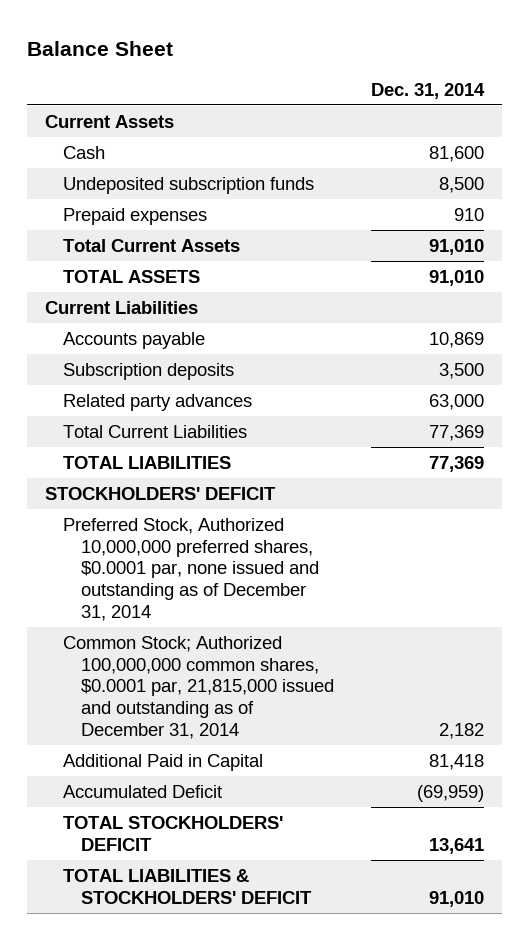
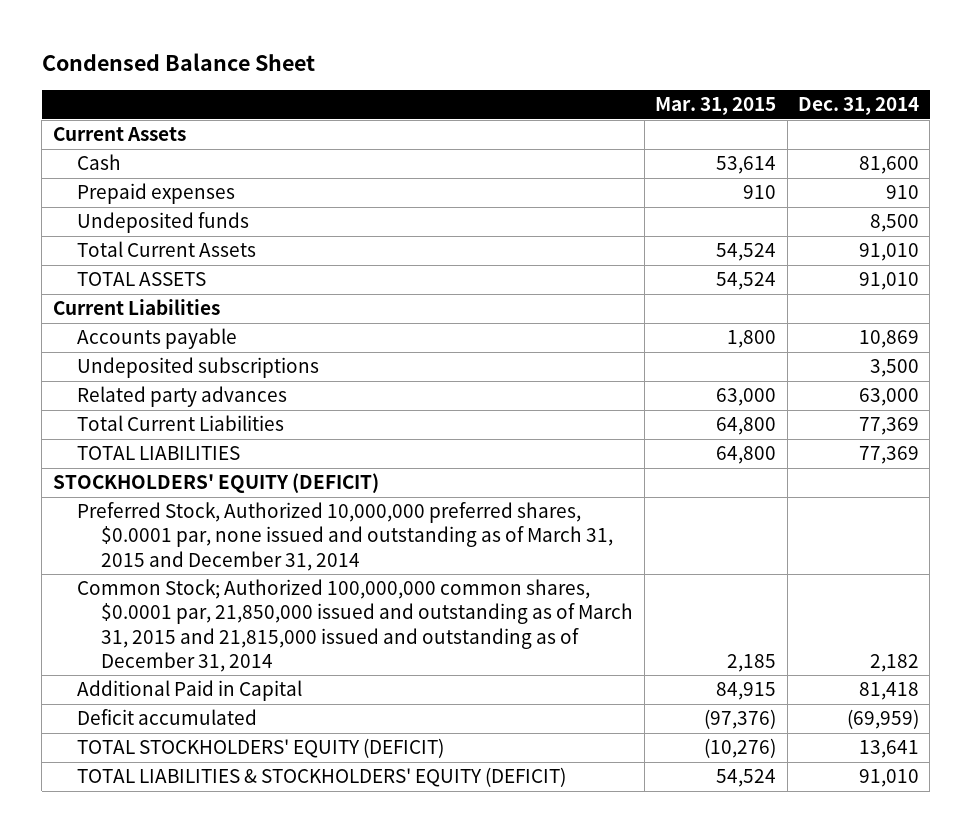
[27,40,174,56] Balance Sheet -> [41,53,315,72] Condensed Balance Sheet
none -> [655,97,777,116] Mar. 31, 2015
[63,176,315,194] Undeposited subscription funds -> none
none -> [77,212,250,234] Undeposited funds
[63,362,235,380] Subscription deposits -> [77,357,320,379] Undeposited subscriptions
[45,486,277,500] STOCKHOLDERS' DEFICIT -> [52,473,379,494] STOCKHOLDERS' EQUITY (DEFICIT)
[63,517,320,621] Preferred Stock, Authorized 10,000,000 preferred shares, $0.0001 par, none issued and outstanding as of December 31, 2014 -> [77,502,614,571] Preferred Stock, Authorized 10,000,000 preferred shares, $0.0001 par, none issued and outstanding as of March 31, 2015 and December 31, 2014
[63,635,335,739] Common Stock; Authorized 100,000,000 common shares, $0.0001 par, 21,815,000 issued and outstanding as of December 31, 2014 -> [77,579,634,672] Common Stock; Authorized 100,000,000 common shares, $0.0001 par, 21,850,000 issued and outstanding as of March 31, 2015 and 21,815,000 issued and outstanding as of December 31, 2014
[63,784,223,798] Accumulated Deficit -> [77,709,258,726] Deficit accumulated
[63,815,284,851] TOTAL STOCKHOLDERS' DEFICIT -> [77,738,445,759] TOTAL STOCKHOLDERS' EQUITY (DEFICIT)
[63,868,313,904] TOTAL LIABILITIES & STOCKHOLDERS' DEFICIT -> [77,767,567,788] TOTAL LIABILITIES & STOCKHOLDERS' EQUITY (DEFICIT)

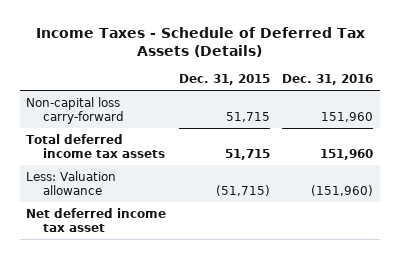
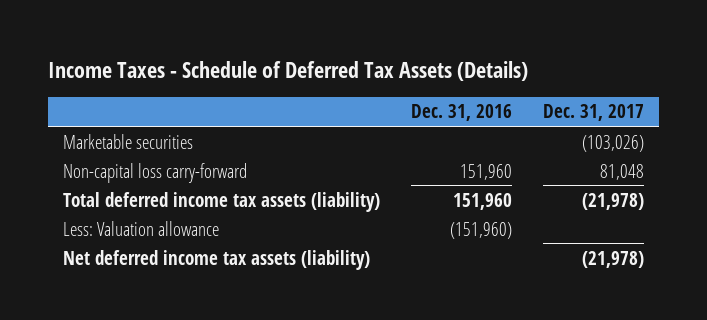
[178,74,270,86] Dec. 31, 2015 -> none
none -> [542,104,644,122] Dec. 31, 2017
none -> [63,133,194,149] Marketable securities
[26,133,165,158] Total deferred income tax assets -> [63,191,381,212] Total deferred income tax assets (liability)
[26,207,167,232] Net deferred income tax asset -> [63,249,371,270] Net deferred income tax assets (liability)

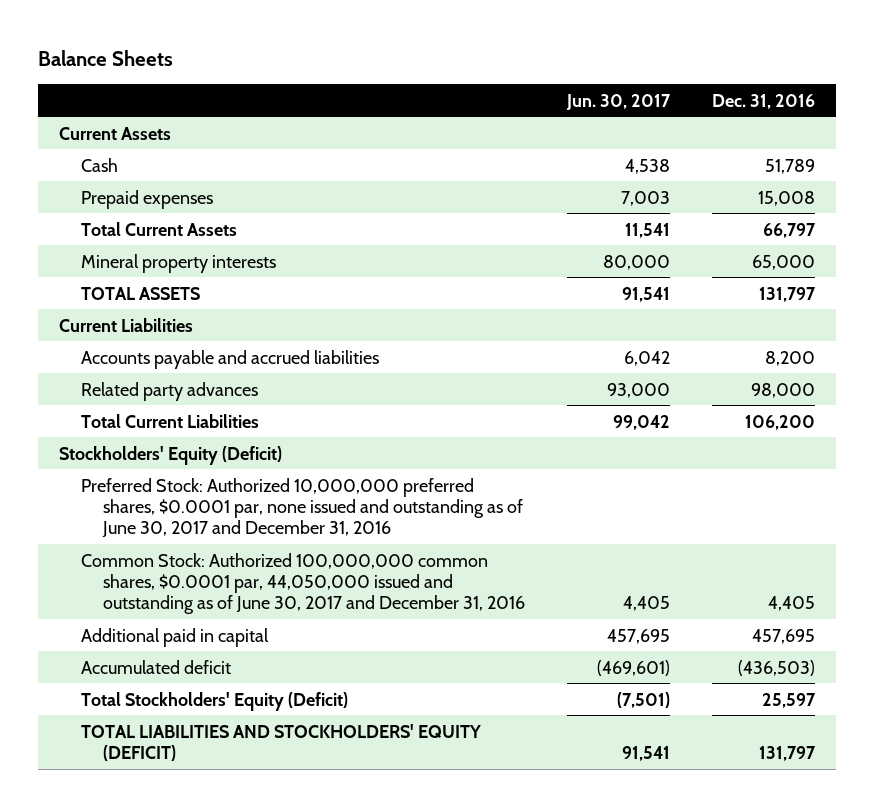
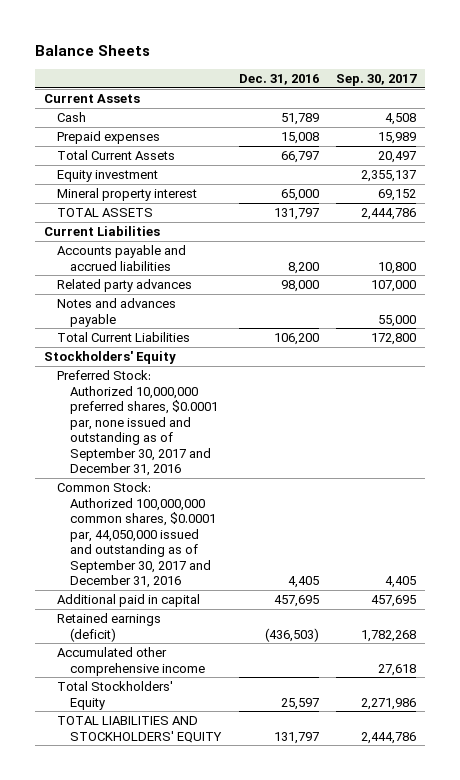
[566,93,672,110] Jun. 30, 2017 -> none
none -> [336,73,418,86] Sep. 30, 2017
none -> [57,170,159,183] Equity investment
[81,253,277,273] Mineral property interests -> [57,188,198,202] Mineral property interest
none -> [57,298,177,327] Notes and advances payable
[59,445,283,465] Stockholders' Equity (Deficit) -> [44,351,177,365] Stockholders' Equity
[81,477,524,539] Preferred Stock: Authorized 10,000,000 preferred shares, $0.0001 par, none issued and outstanding as of June 30, 2017 and December 31, 2016 -> [57,370,219,477] Preferred Stock: Authorized 10,000,000 preferred shares, $0.0001 par, none issued and outstanding as of September 30, 2017 and December 31, 2016
[81,552,526,615] Common Stock: Authorized 100,000,000 common shares, $0.0001 par, 44,050,000 issued and outstanding as of June 30, 2017 and December 31, 2016 -> [57,482,217,589] Common Stock: Authorized 100,000,000 common shares, $0.0001 par, 44,050,000 issued and outstanding as of September 30, 2017 and December 31, 2016
[81,659,232,674] Accumulated deficit -> [57,613,162,642] Retained earnings (deficit)
none -> [57,647,206,676] Accumulated other comprehensive income
[81,691,349,711] Total Stockholders' Equity (Deficit) -> [57,681,174,710] Total Stockholders' Equity
[81,723,482,761] TOTAL LIABILITIES AND STOCKHOLDERS' EQUITY (DEFICIT) -> [57,716,223,743] TOTAL LIABILITIES AND STOCKHOLDERS' EQUITY

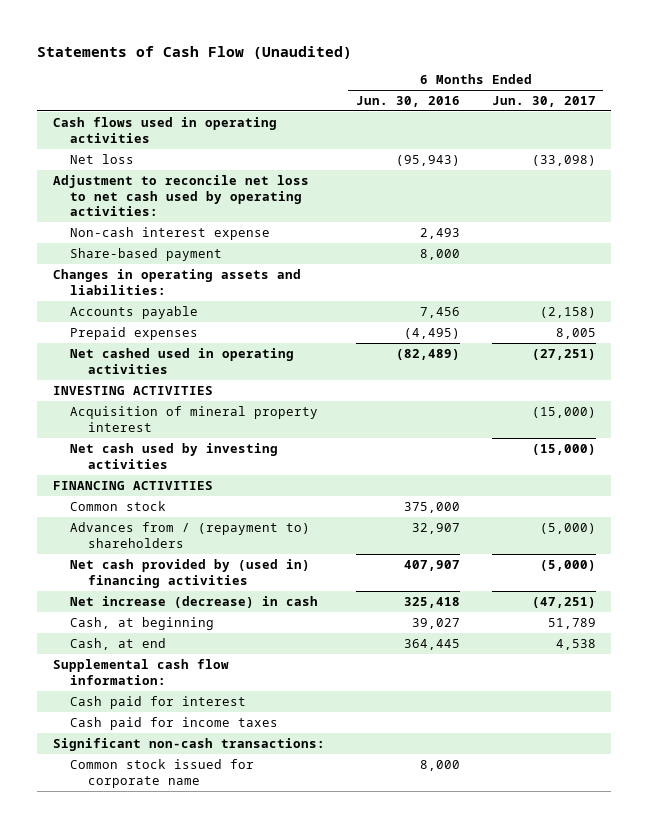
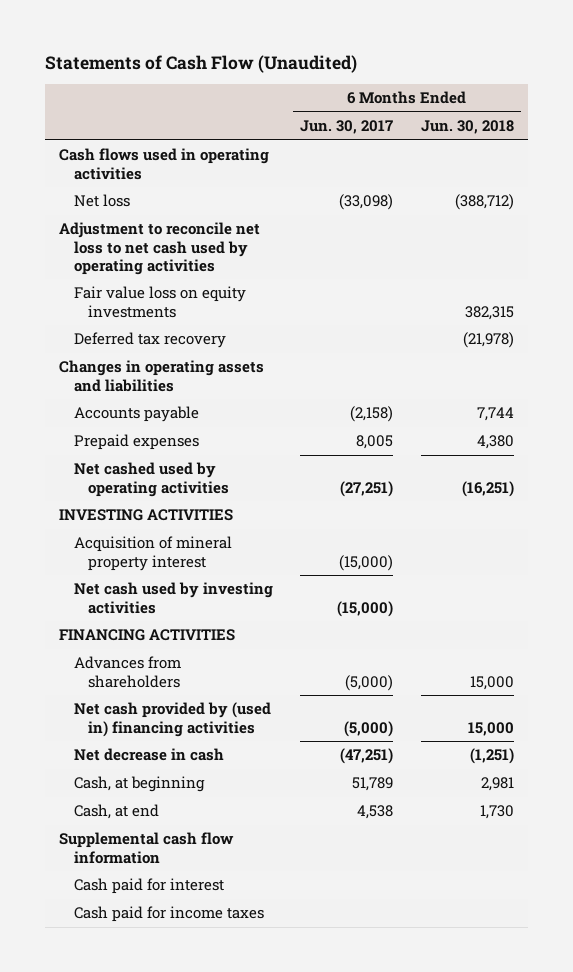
[356,96,461,108] Jun. 30, 2016 -> none
none -> [420,120,514,135] Jun. 30, 2018
[70,227,271,241] Non-cash interest expense -> none
[70,248,223,262] Share-based payment -> none
[52,175,309,217] Adjustment to reconcile net loss to net cash used by operating activities: -> [59,222,261,275] Adjustment to reconcile net loss to net cash used by operating activities
none -> [73,286,246,318] Fair value loss on equity investments
none -> [73,332,226,349] Deferred tax recovery
[52,269,301,295] Changes in operating assets and liabilities: -> [59,360,265,392] Changes in operating assets and liabilities
[70,348,295,374] Net cashed used in operating activities -> [73,462,230,497] Net cashed used by operating activities
[70,501,167,512] Common stock -> none
[70,522,311,548] Advances from / (repayment to) shareholders -> [73,656,181,688] Advances from shareholders
[70,596,319,609] Net increase (decrease) in cash -> [73,748,224,762] Net decrease in cash
[52,659,229,685] Supplemental cash flow information: -> [59,832,235,864] Supplemental cash flow information
[52,738,325,752] Significant non-cash transactions: -> none
[70,759,255,788] Common stock issued for corporate name -> none

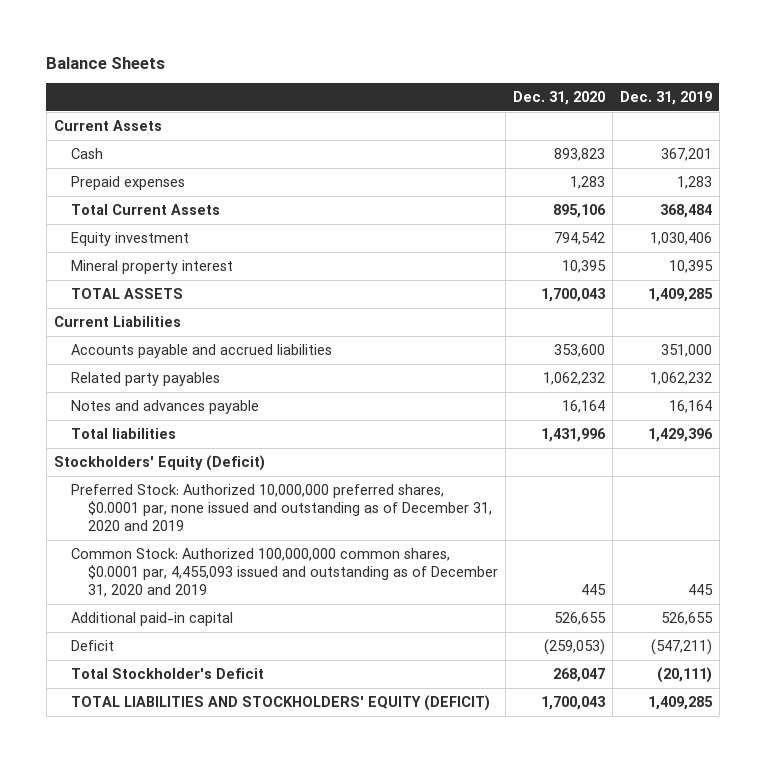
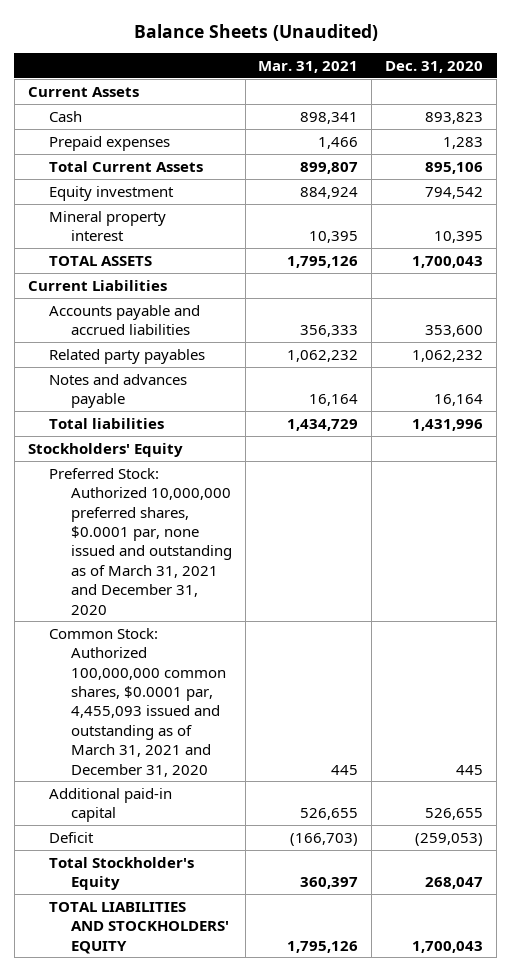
[46,56,166,69] Balance Sheets -> [133,23,378,41] Balance Sheets (Unaudited)
[619,91,712,106] Dec. 31, 2019 -> none
none -> [258,60,359,73] Mar. 31, 2021
[53,455,265,472] Stockholders' Equity (Deficit) -> [27,442,183,457] Stockholders' Equity
[70,484,492,531] Preferred Stock: Authorized 10,000,000 preferred shares, $0.0001 par, none issued and outstanding as of December 31, 2020 and 2019 -> [49,467,232,615] Preferred Stock: Authorized 10,000,000 preferred shares, $0.0001 par, none issued and outstanding as of March 31, 2021 and December 31, 2020
[70,548,498,597] Common Stock: Authorized 100,000,000 common shares, $0.0001 par, 4,455,093 issued and outstanding as of December 31, 2020 and 2019 -> [49,627,226,777] Common Stock: Authorized 100,000,000 common shares, $0.0001 par, 4,455,093 issued and outstanding as of March 31, 2021 and December 31, 2020
[70,668,264,680] Total Stockholder's Deficit -> [49,856,195,891] Total Stockholder's Equity
[70,695,490,712] TOTAL LIABILITIES AND STOCKHOLDERS' EQUITY (DEFICIT) -> [49,901,229,954] TOTAL LIABILITIES AND STOCKHOLDERS' EQUITY

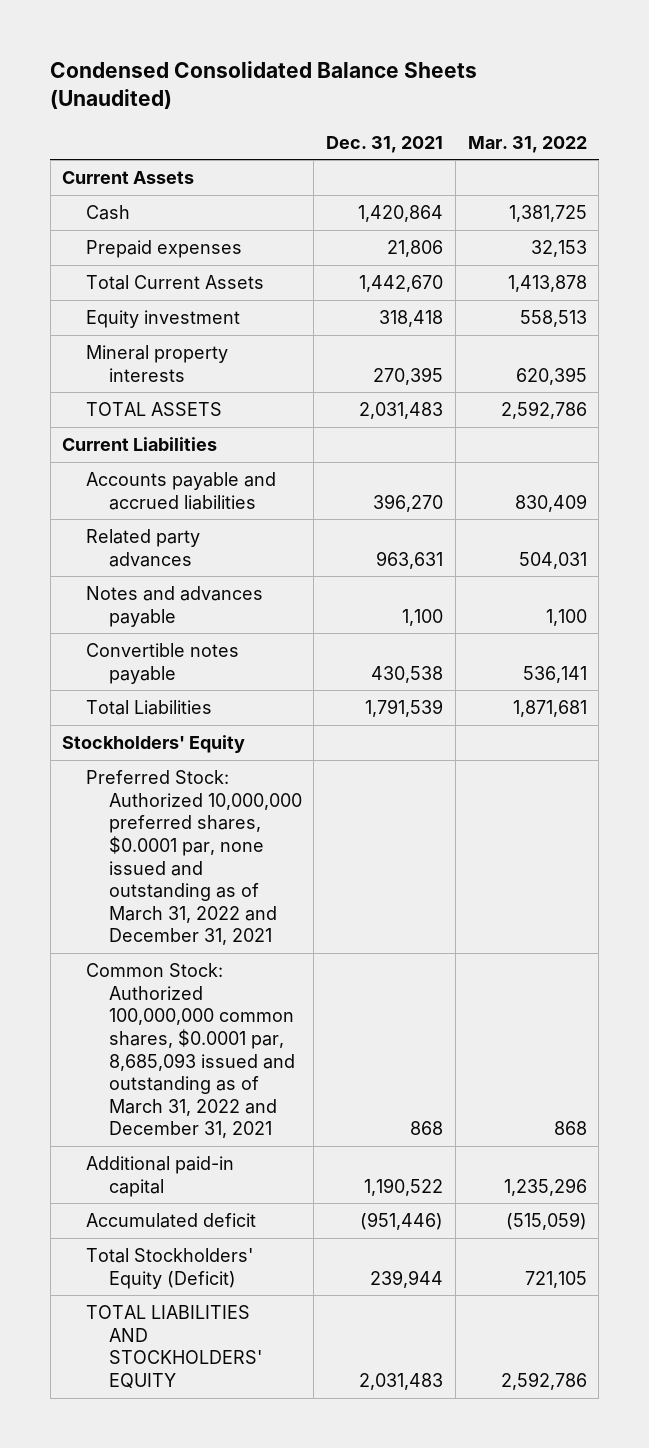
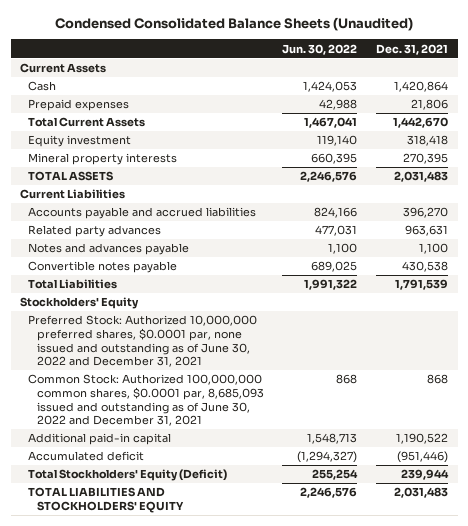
[467,135,587,153] Mar. 31, 2022 -> none
none -> [282,43,358,55] Jun. 30, 2022
[85,770,302,946] Preferred Stock: Authorized 10,000,000 preferred shares, $0.0001 par, none issued and outstanding as of March 31, 2022 and December 31, 2021 -> [28,315,258,368] Preferred Stock: Authorized 10,000,000 preferred shares, $0.0001 par, none issued and outstanding as of June 30, 2022 and December 31, 2021
[85,963,295,1139] Common Stock: Authorized 100,000,000 common shares, $0.0001 par, 8,685,093 issued and outstanding as of March 31, 2022 and December 31, 2021 -> [28,374,264,427] Common Stock: Authorized 100,000,000 common shares, $0.0001 par, 8,685,093 issued and outstanding as of June 30, 2022 and December 31, 2021

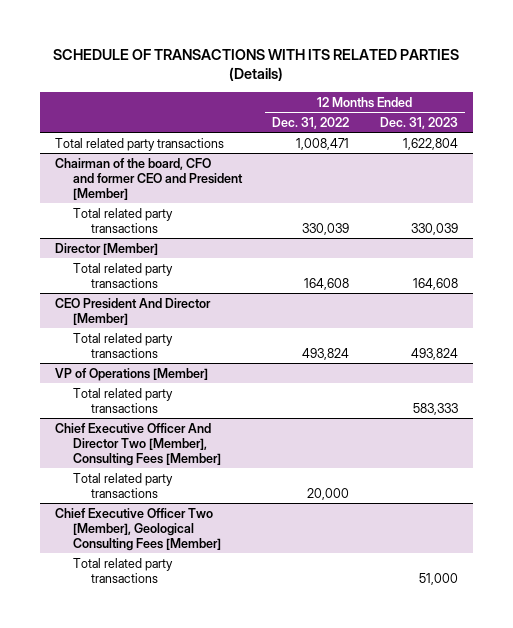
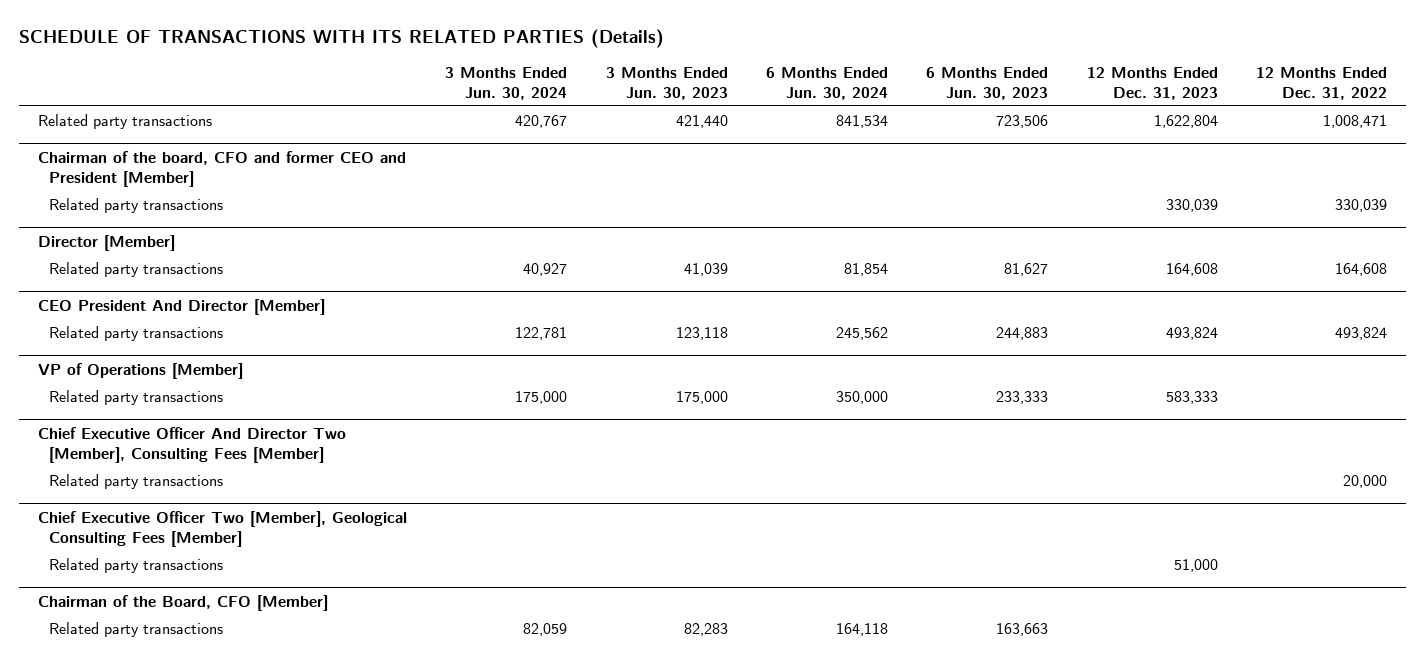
none -> [445,66,568,100] 3 Months Ended Jun. 30, 2024
none -> [605,66,728,100] 3 Months Ended Jun. 30, 2023
none -> [765,66,888,100] 6 Months Ended Jun. 30, 2024
none -> [926,66,1049,100] 6 Months Ended Jun. 30, 2023
[55,137,225,151] Total related party transactions -> [37,114,212,130] Related party transactions
[73,207,174,233] Total related party transactions -> [49,198,224,214] Related party transactions
[73,262,174,288] Total related party transactions -> [49,262,224,278] Related party transactions
[73,332,174,358] Total related party transactions -> [49,326,224,342] Related party transactions
[73,387,174,413] Total related party transactions -> [49,390,224,406] Related party transactions
[73,472,174,498] Total related party transactions -> [49,474,224,490] Related party transactions
[73,557,174,583] Total related party transactions -> [49,558,224,574] Related party transactions
none -> [37,595,328,612] Chairman of the Board, CFO [Member]
none -> [49,622,224,638] Related party transactions

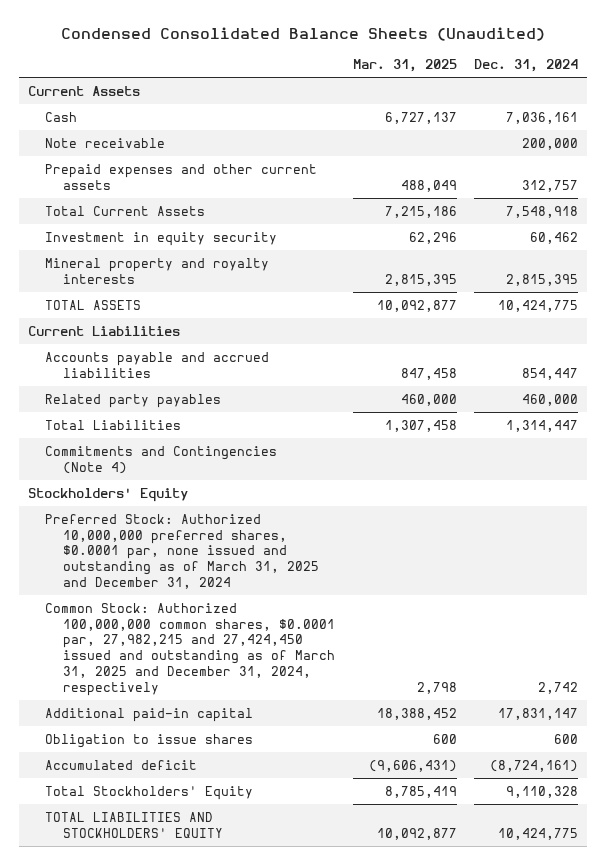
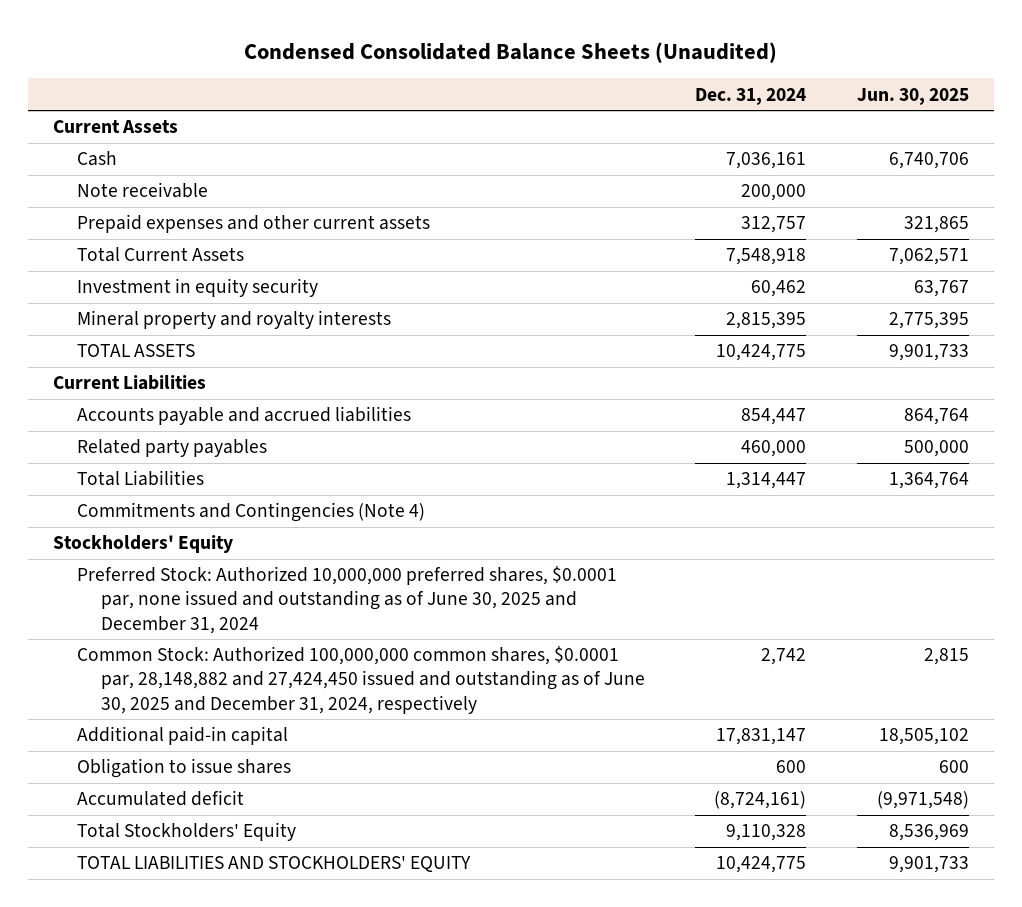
[352,58,457,72] Mar. 31, 2025 -> none
none -> [856,87,969,105] Jun. 30, 2025
[45,513,320,590] Preferred Stock: Authorized 10,000,000 preferred shares, $0.0001 par, none issued and outstanding as of March 31, 2025 and December 31, 2024 -> [77,566,618,634] Preferred Stock: Authorized 10,000,000 preferred shares, $0.0001 par, none issued and outstanding as of June 30, 2025 and December 31, 2024
[45,602,336,697] Common Stock: Authorized 100,000,000 common shares, $0.0001 par, 27,982,215 and 27,424,450 issued and outstanding as of March 31, 2025 and December 31, 2024, respectively -> [77,646,645,714] Common Stock: Authorized 100,000,000 common shares, $0.0001 par, 28,148,882 and 27,424,450 issued and outstanding as of June 30, 2025 and December 31, 2024, respectively

